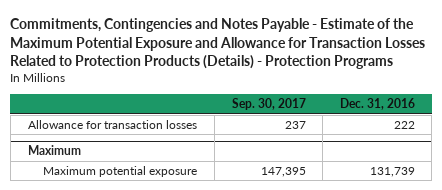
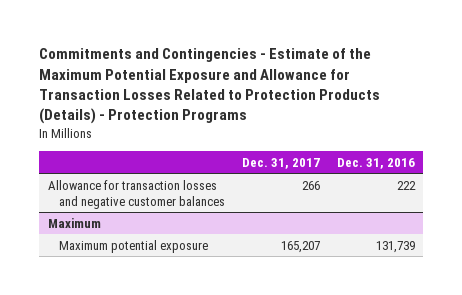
[10,17,426,70] Commitments, Contingencies and Notes Payable - Estimate of the Maximum Potential Exposure and Allowance for Transaction Losses Related to Protection Products (Details) - Protection Programs -> [39,48,381,125] Commitments and Contingencies - Estimate of the Maximum Potential Exposure and Allowance for Transaction Losses Related to Protection Products (Details) - Protection Programs
[231,98,306,111] Sep. 30, 2017 -> none
none -> [241,157,320,169] Dec. 31, 2017
[27,119,197,129] Allowance for transaction losses -> [47,179,225,209] Allowance for transaction losses and negative customer balances

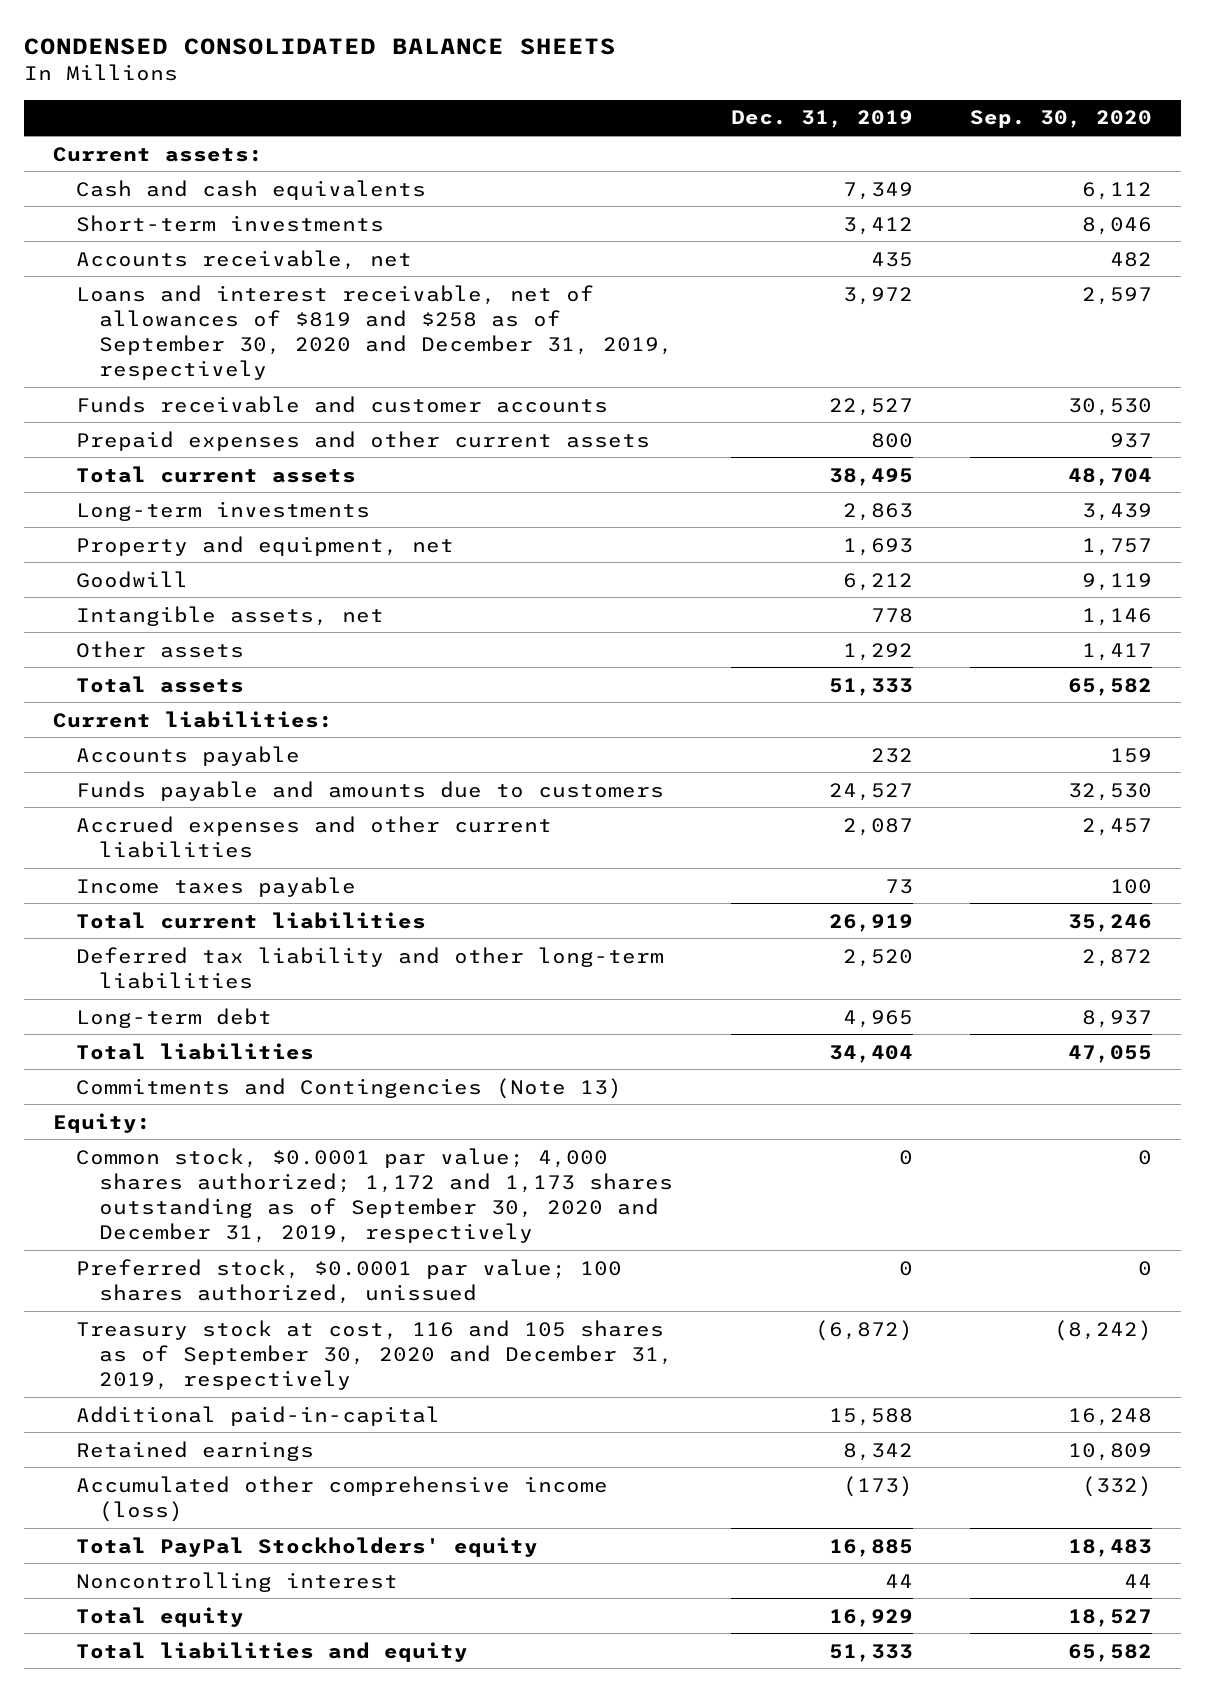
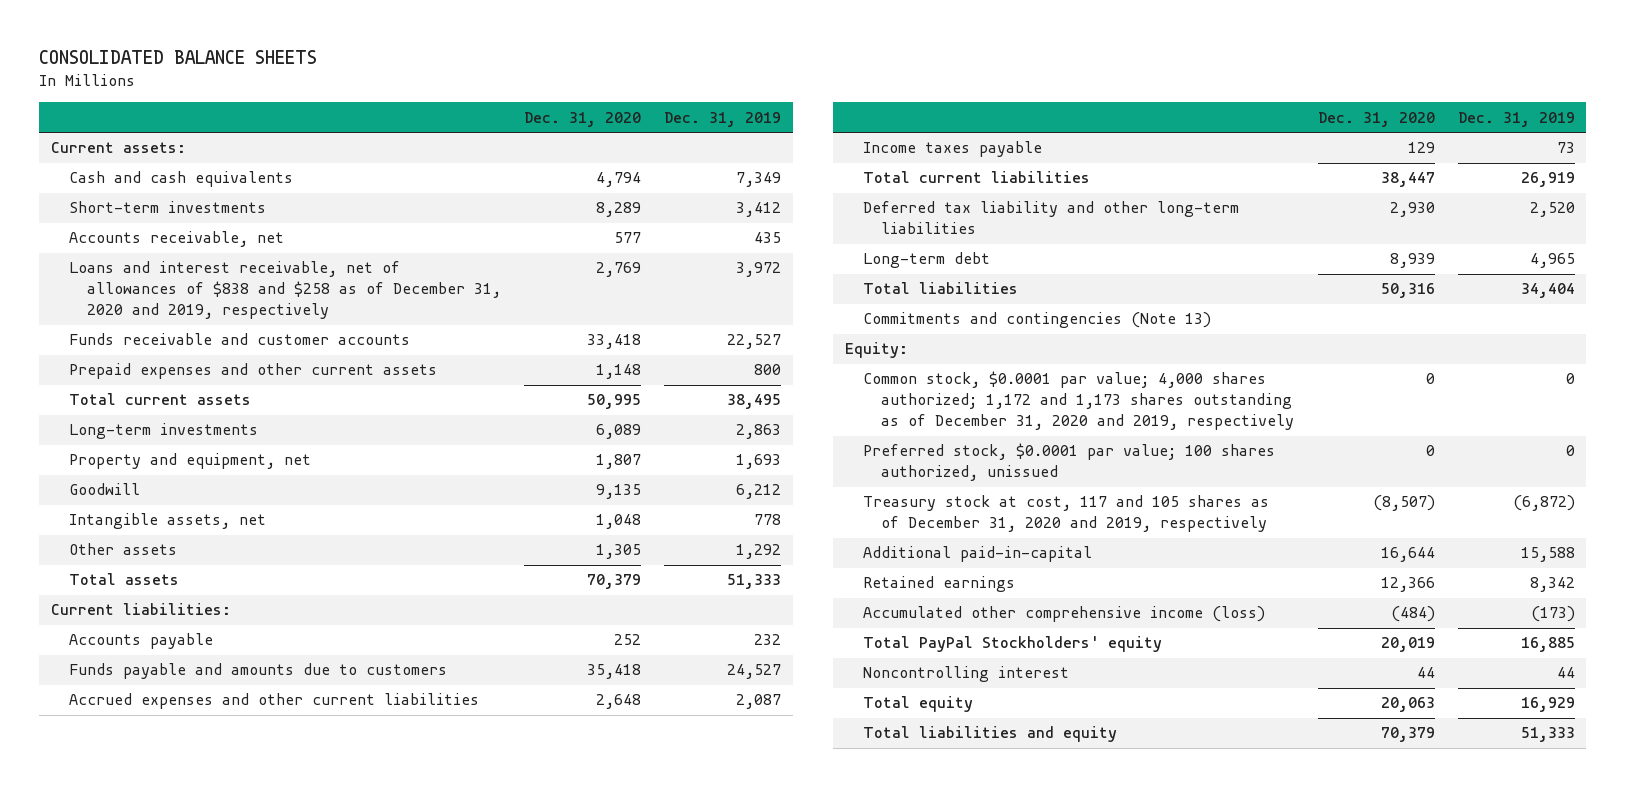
[24,38,617,56] CONDENSED CONSOLIDATED BALANCE SHEETS -> [39,50,318,65] CONSOLIDATED BALANCE SHEETS
[970,110,1153,129] Sep. 30, 2020 -> none
none -> [524,111,642,127] Dec. 31, 2020
[76,284,674,380] Loans and interest receivable, net of allowances of $819 and $258 as of September 30, 2020 and December 31, 2019, respectively -> [69,261,502,320] Loans and interest receivable, net of allowances of $838 and $258 as of December 31, 2020 and 2019, respectively
[76,1077,623,1099] Commitments and Contingencies (Note 13) -> [862,312,1211,329] Commitments and contingencies (Note 13)
[76,1147,674,1243] Common stock, $0.0001 par value; 4,000 shares authorized; 1,172 and 1,173 shares outstanding as of September 30, 2020 and December 31, 2019, respectively -> [862,371,1295,431] Common stock, $0.0001 par value; 4,000 shares authorized; 1,172 and 1,173 shares outstanding as of December 31, 2020 and 2019, respectively
[76,1319,674,1390] Treasury stock at cost, 116 and 105 shares as of September 30, 2020 and December 31, 2019, respectively -> [862,495,1269,533] Treasury stock at cost, 117 and 105 shares as of December 31, 2020 and 2019, respectively

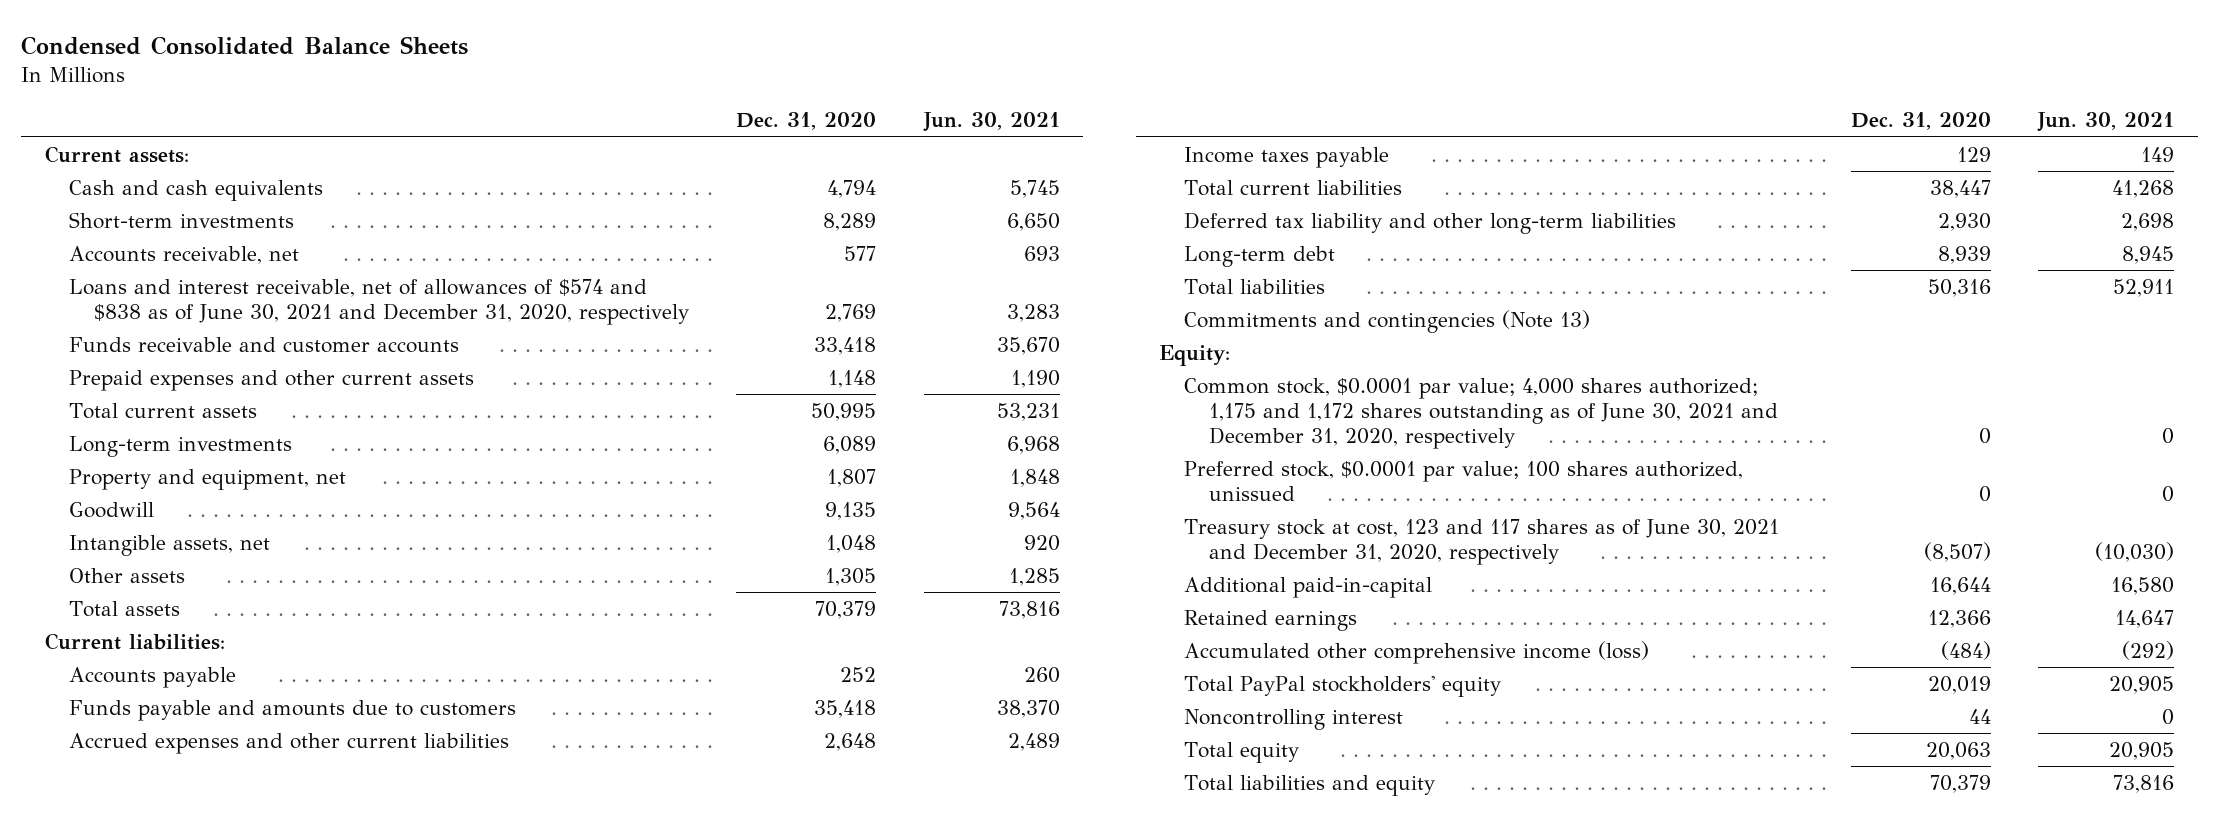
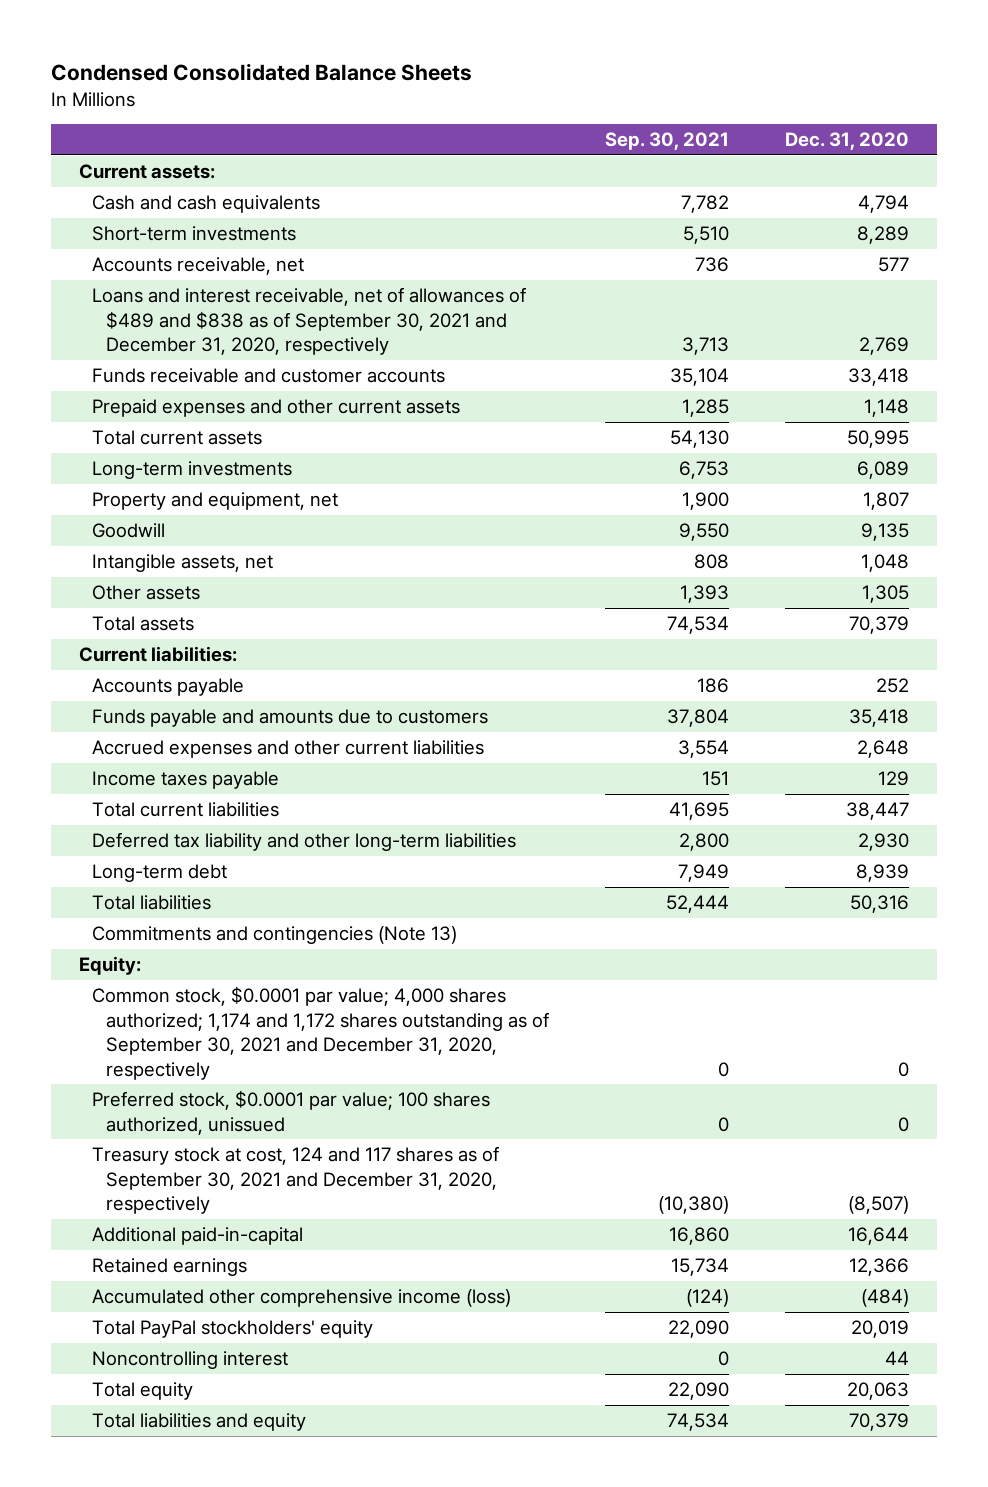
[922,112,1060,133] Jun. 30, 2021 -> none
none -> [604,132,729,151] Sep. 30, 2021
[69,278,690,325] Loans and interest receivable, net of allowances of $574 and $838 as of June 30, 2021 and December 31, 2020, respectively -> [92,286,527,356] Loans and interest receivable, net of allowances of $489 and $838 as of September 30, 2021 and December 31, 2020, respectively
[1183,377,1778,450] Common stock, $0.0001 par value; 4,000 shares authorized; 1,175 and 1,172 shares outstanding as of June 30, 2021 and December 31, 2020, respectively -> [92,985,549,1080] Common stock, $0.0001 par value; 4,000 shares authorized; 1,174 and 1,172 shares outstanding as of September 30, 2021 and December 31, 2020, respectively
[1183,518,1779,565] Treasury stock at cost, 123 and 117 shares as of June 30, 2021 and December 31, 2020, respectively -> [92,1145,500,1215] Treasury stock at cost, 124 and 117 shares as of September 30, 2021 and December 31, 2020, respectively

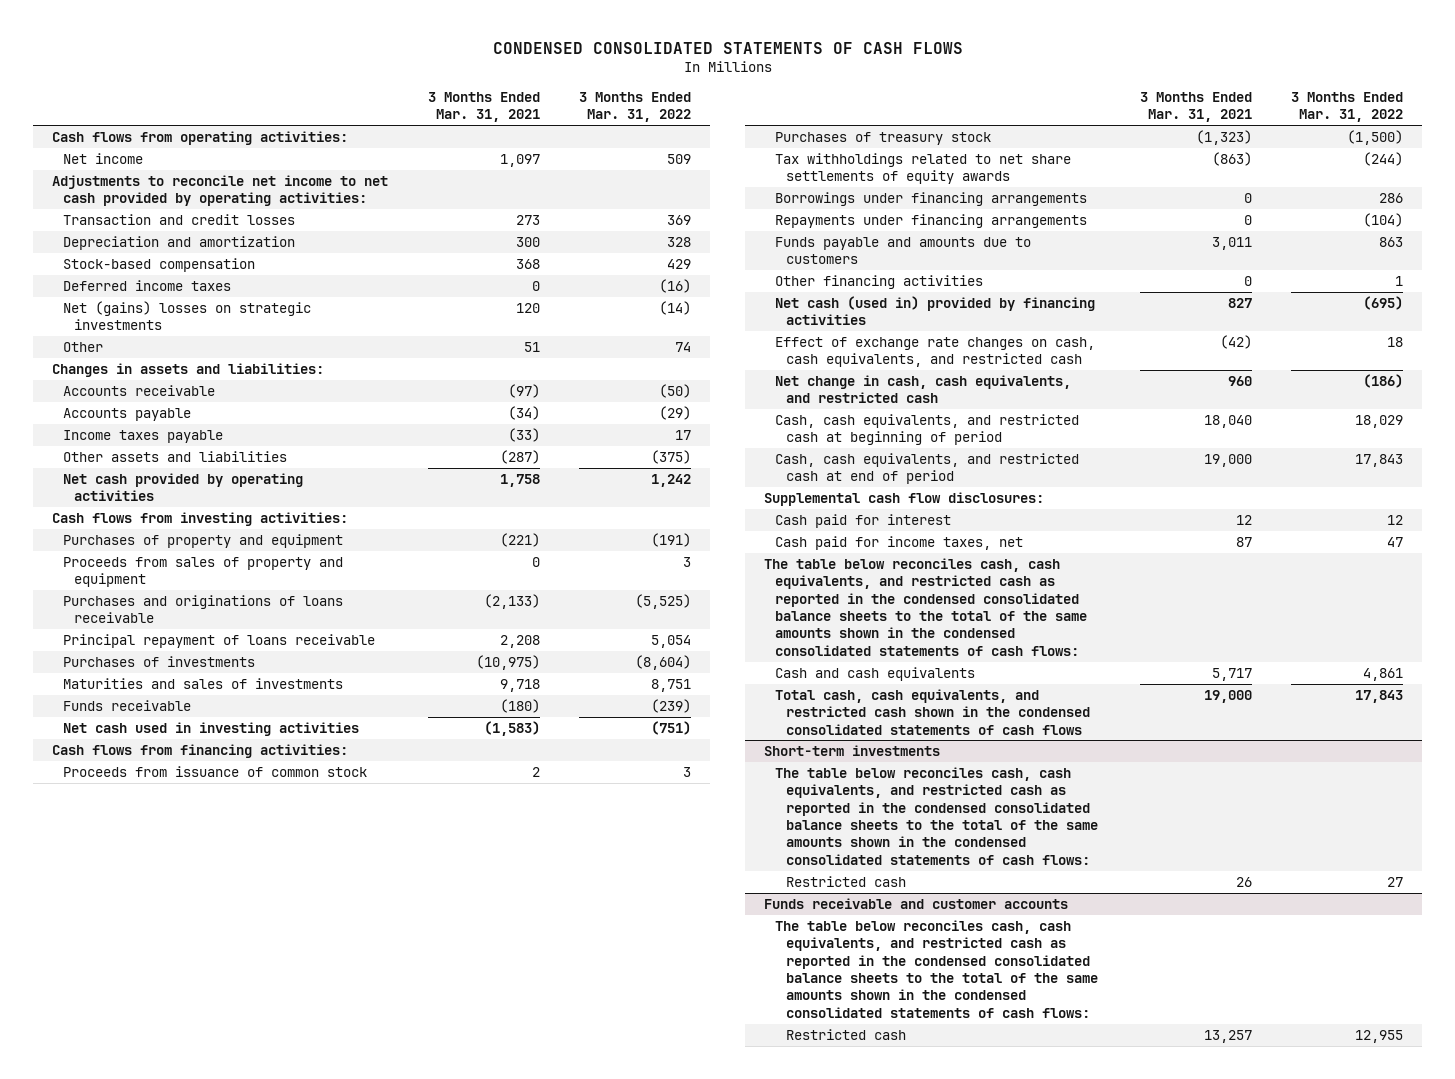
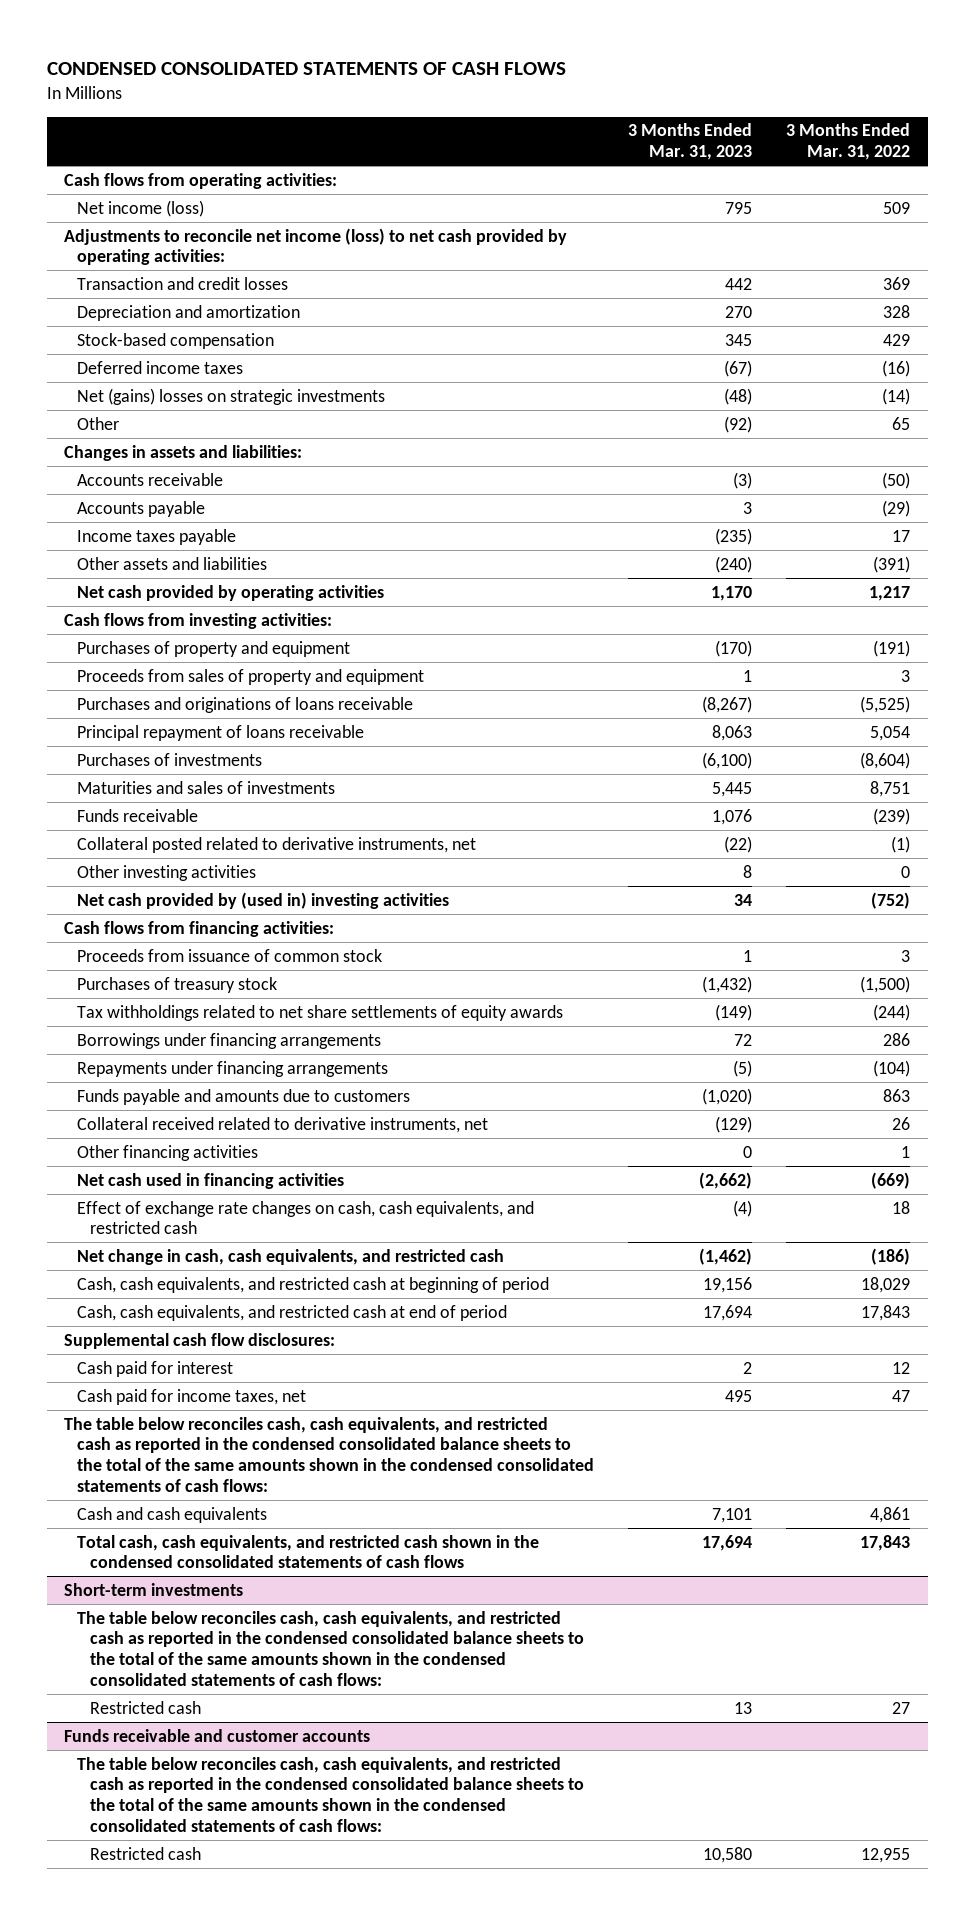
[427,91,540,123] 3 Months Ended Mar. 31, 2021 -> none
none -> [628,123,753,161] 3 Months Ended Mar. 31, 2023
[63,152,144,164] Net income -> [76,199,204,217] Net income (loss)
[52,174,389,207] Adjustments to reconcile net income to net cash provided by operating activities: -> [64,227,568,266] Adjustments to reconcile net income (loss) to net cash provided by operating activities:
[674,341,691,352] 74 -> [892,416,911,430] 65
[650,449,691,464] (375) -> [873,555,911,573] (391)
[650,473,691,487] 1,242 -> [869,585,911,601] 1,217
none -> [76,836,476,853] Collateral posted related to derivative instruments, net
none -> [76,864,256,881] Other investing activities
[63,721,360,736] Net cash used in investing activities -> [76,891,449,909] Net cash provided by (used in) investing activities
[650,720,691,735] (751) -> [871,891,911,909] (752)
none -> [76,1116,488,1133] Collateral received related to derivative instruments, net
[775,295,1096,326] Net cash (used in) provided by financing activities -> [76,1172,344,1189] Net cash used in financing activities
[1362,295,1403,310] (695) -> [871,1171,911,1189] (669)

